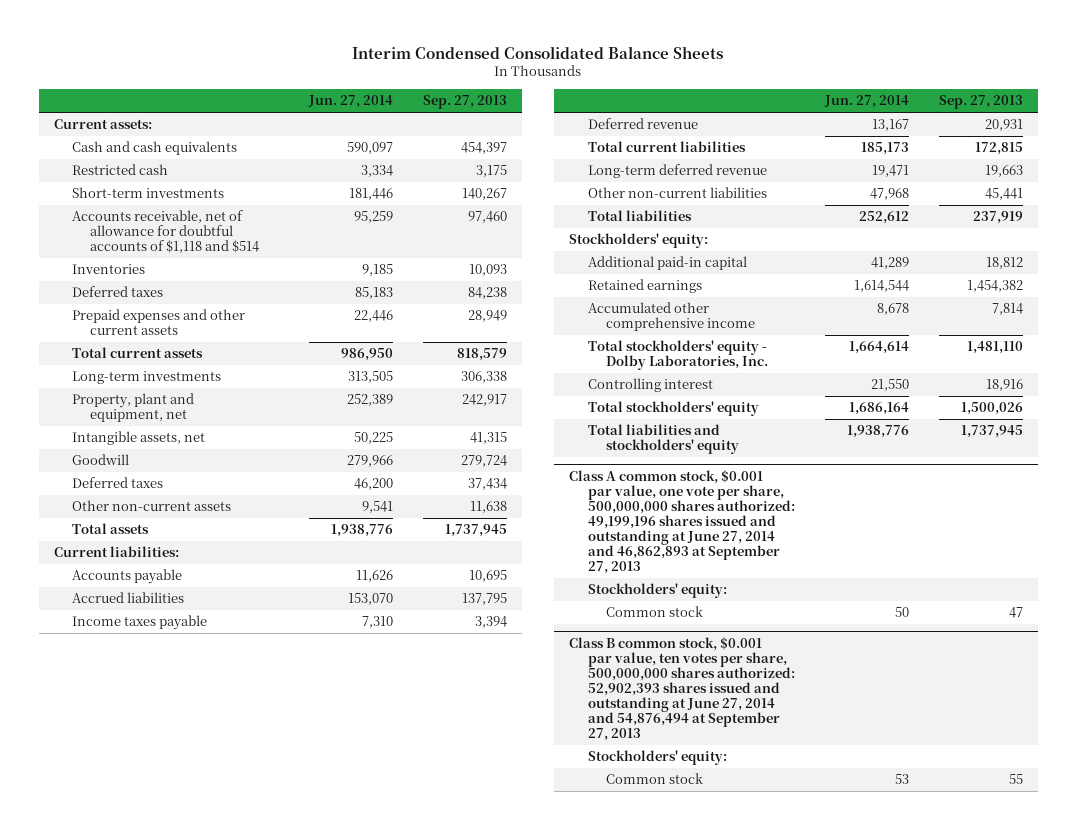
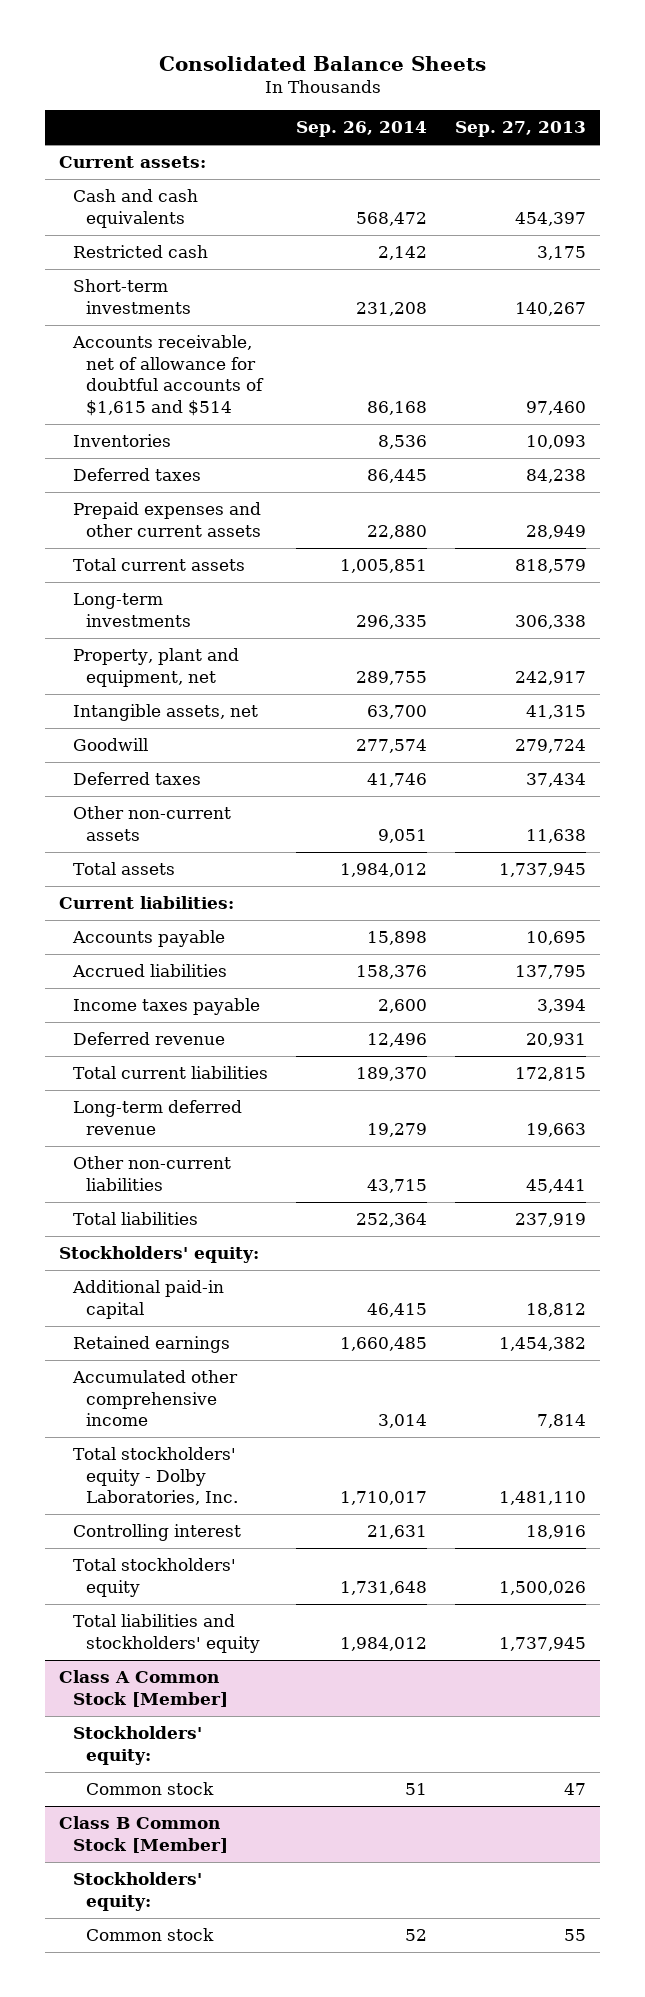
[352,45,724,59] Interim Condensed Consolidated Balance Sheets -> [158,55,486,71] Consolidated Balance Sheets
[308,95,394,109] Jun. 27, 2014 -> none
none -> [295,121,427,138] Sep. 26, 2014
[72,210,260,254] Accounts receivable, net of allowance for doubtful accounts of $1,118 and $514 -> [71,335,265,416] Accounts receivable, net of allowance for doubtful accounts of $1,615 and $514
[569,469,795,575] Class A common stock, $0.001 par value, one vote per share, 500,000,000 shares authorized: 49,199,196 shares issued and outstanding at June 27, 2014 and 46,862,893 at September 27, 2013 -> none
none -> [59,1670,228,1707] Class A Common Stock [Member]
[569,636,795,742] Class B common stock, $0.001 par value, ten votes per share, 500,000,000 shares authorized: 52,902,393 shares issued and outstanding at June 27, 2014 and 54,876,494 at September 27, 2013 -> none
none -> [59,1816,228,1853] Class B Common Stock [Member]

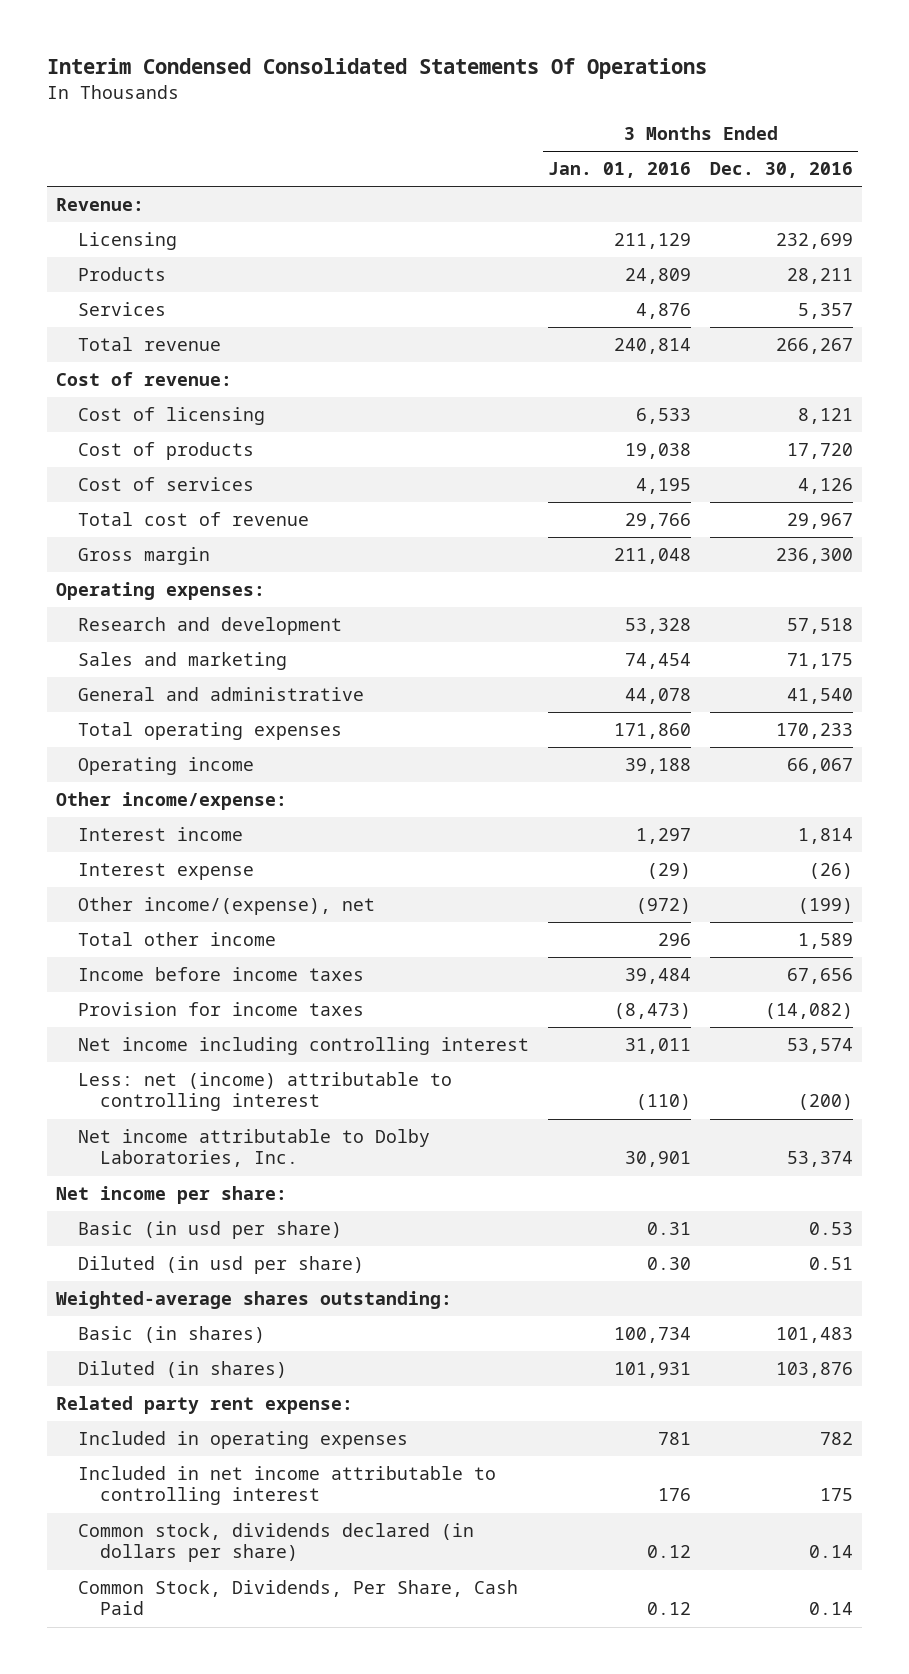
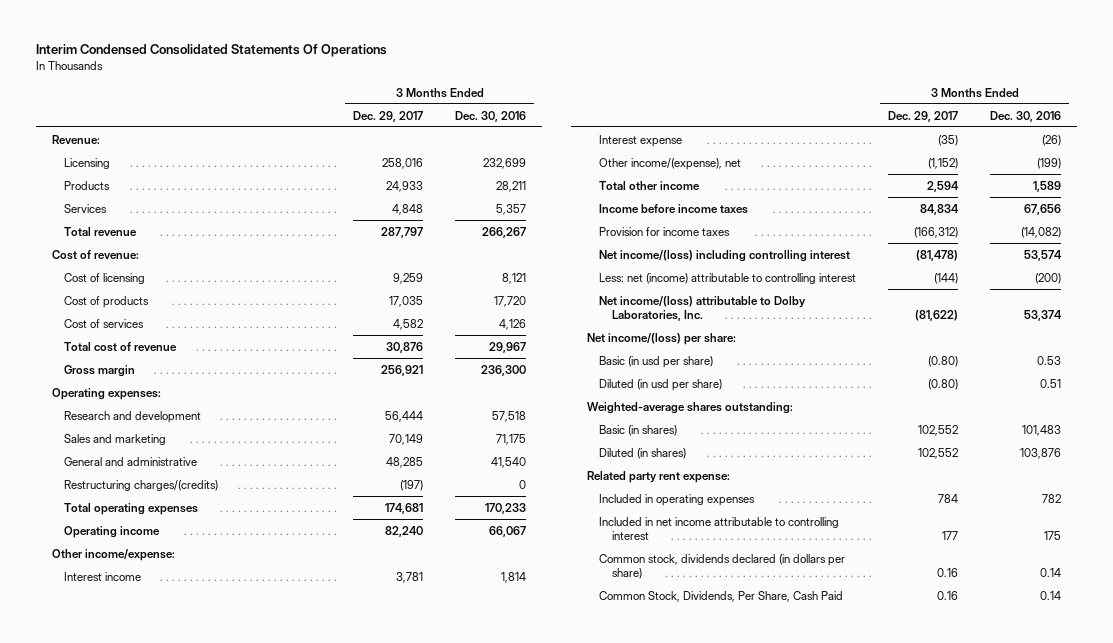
[548,162,692,179] Jan. 01, 2016 -> none
none -> [353,110,424,122] Dec. 29, 2017
none -> [64,479,219,491] Restructuring charges/(credits)
[78,1036,530,1055] Net income including controlling interest -> [599,249,851,262] Net income/(loss) including controlling interest
[78,1128,431,1168] Net income attributable to Dolby Laboratories, Inc. -> [599,295,807,322] Net income/(loss) attributable to Dolby Laboratories, Inc.
[56,1185,288,1204] Net income per share: -> [586,332,736,345] Net income/(loss) per share:

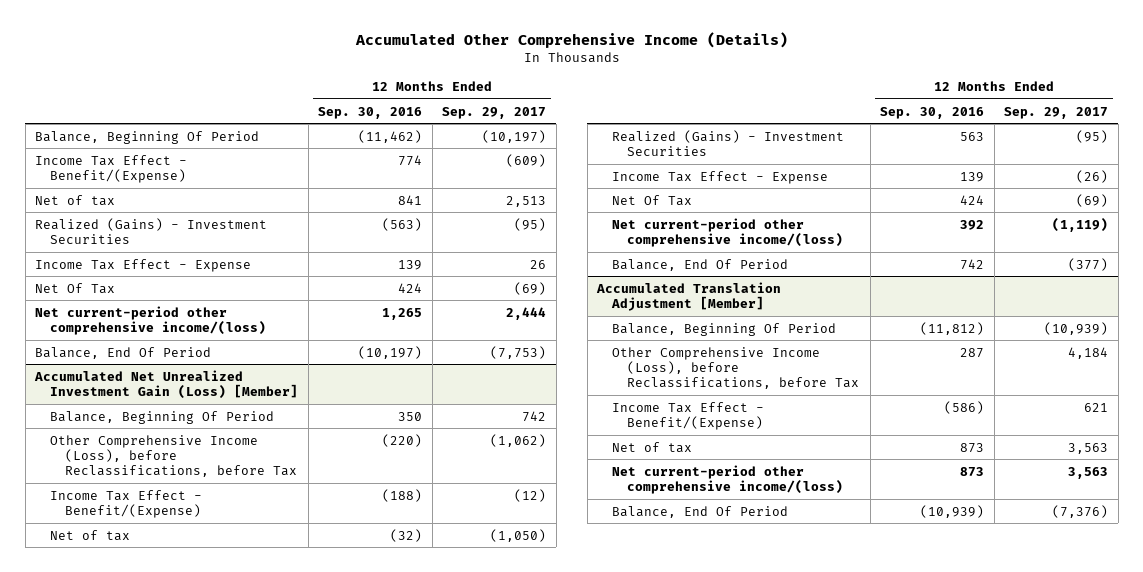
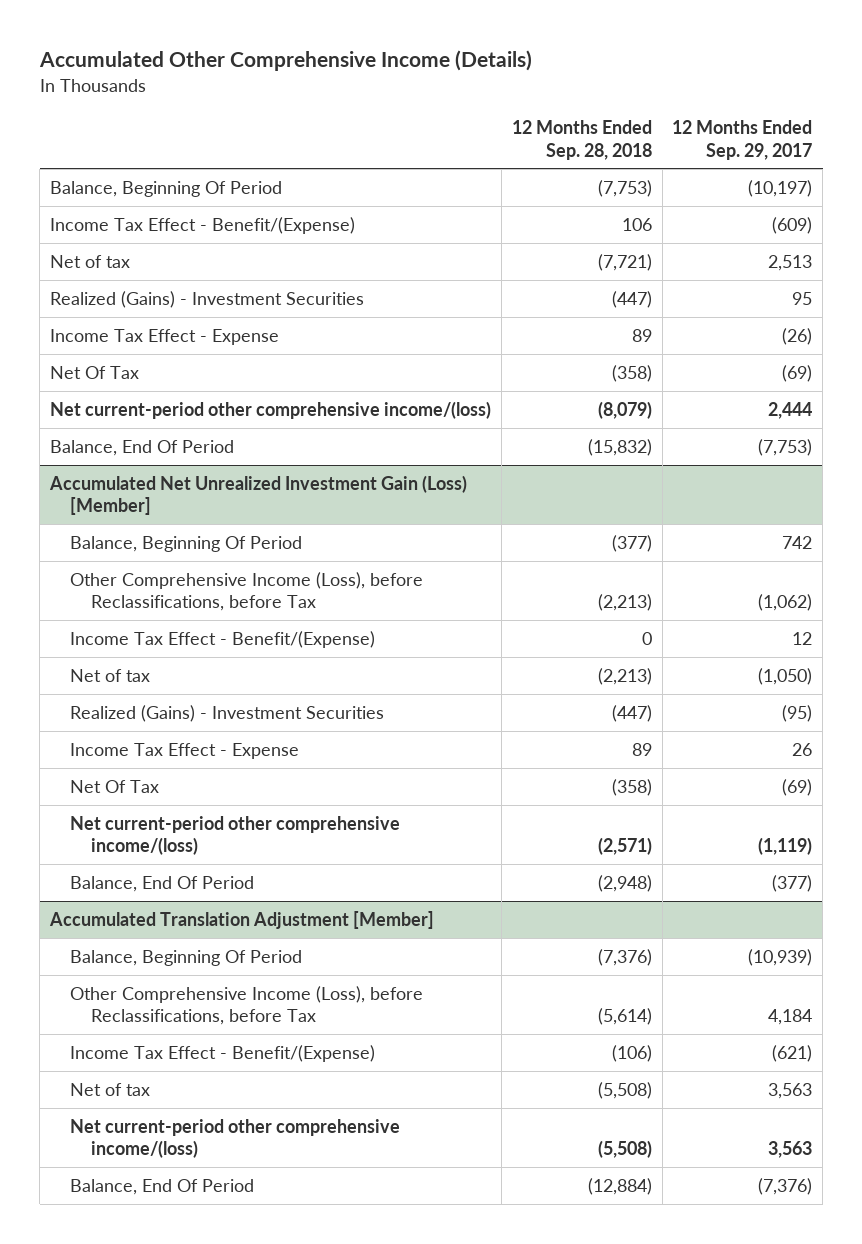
[318,106,423,119] Sep. 30, 2016 -> none
none -> [511,120,652,160] 12 Months Ended Sep. 28, 2018
[514,217,547,231] (95) -> [792,291,813,305] 95
[530,259,547,269] 26 -> [782,327,813,345] (26)
[514,488,547,502] (12) -> [792,631,813,645] 12
[1076,169,1109,183] (26) -> [792,742,813,756] 26
[1084,402,1109,412] 621 -> [772,1044,813,1062] (621)

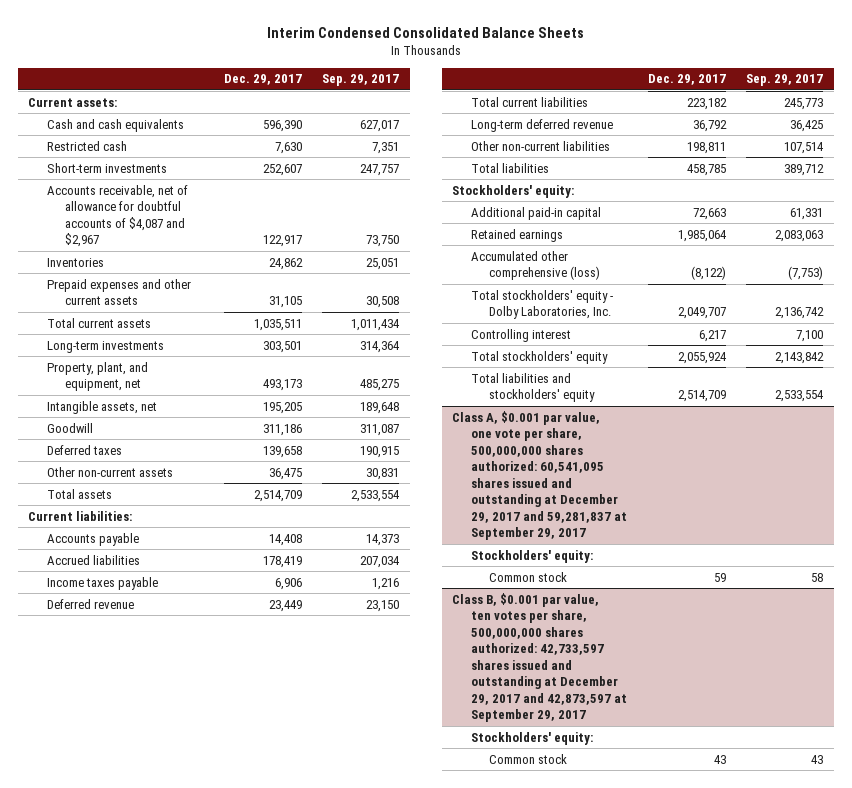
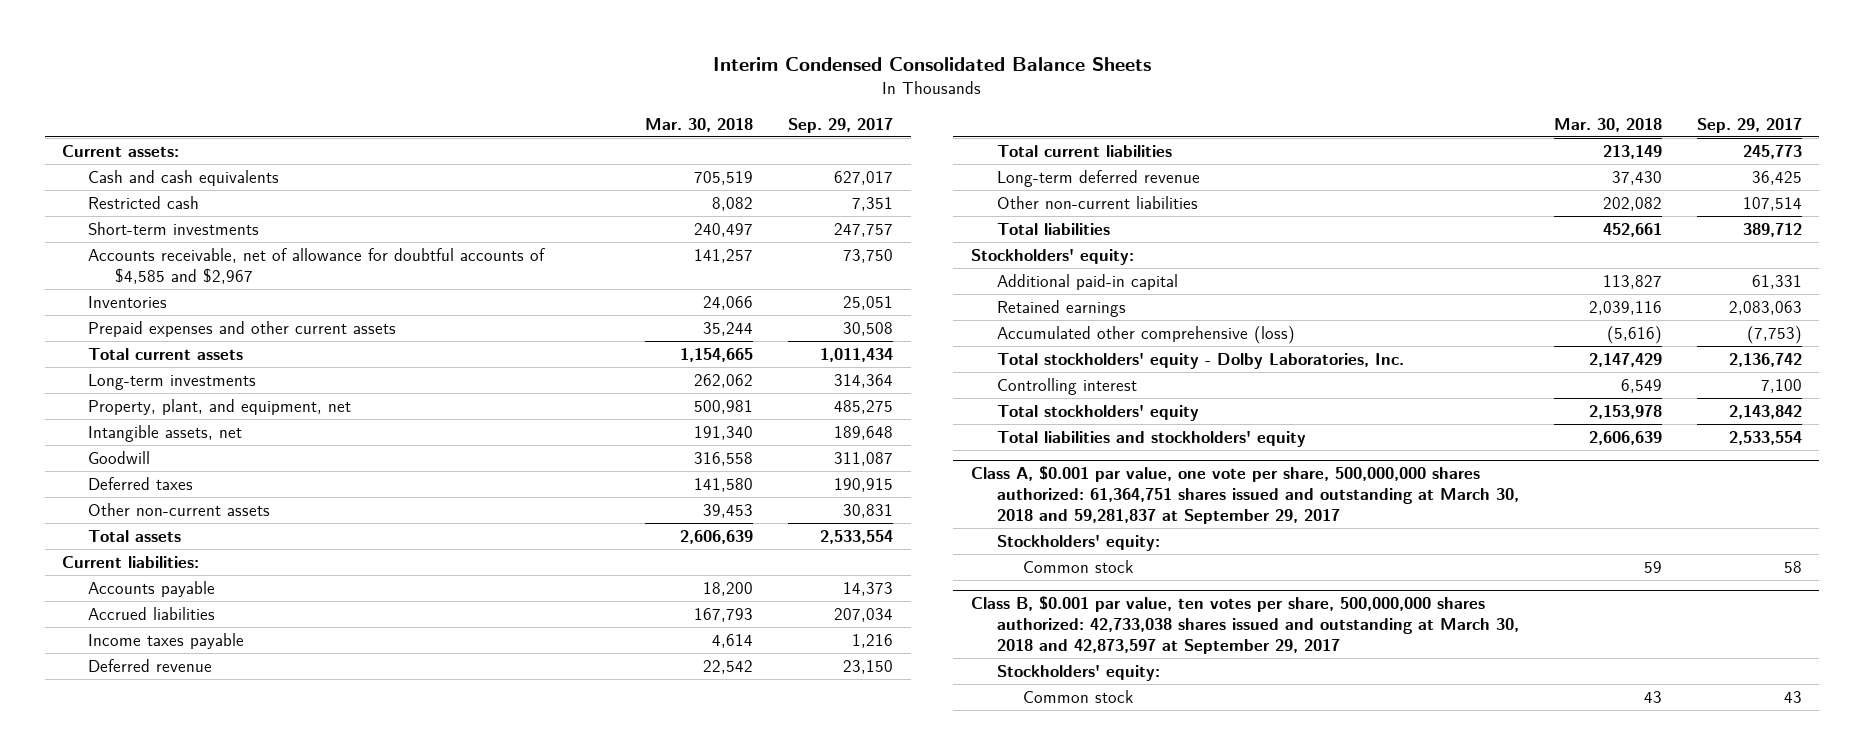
[223,74,302,86] Dec. 29, 2017 -> none
none -> [645,118,754,133] Mar. 30, 2018
[46,184,188,248] Accounts receivable, net of allowance for doubtful accounts of $4,087 and $2,967 -> [88,247,546,284] Accounts receivable, net of allowance for doubtful accounts of $4,585 and $2,967
[452,410,627,541] Class A, $0.001 par value, one vote per share, 500,000,000 shares authorized: 60,541,095 shares issued and outstanding at December 29, 2017 and 59,281,837 at September 29, 2017 -> [970,466,1519,525] Class A, $0.001 par value, one vote per share, 500,000,000 shares authorized: 61,364,751 shares issued and outstanding at March 30, 2018 and 59,281,837 at September 29, 2017
[452,592,627,723] Class B, $0.001 par value, ten votes per share, 500,000,000 shares authorized: 42,733,597 shares issued and outstanding at December 29, 2017 and 42,873,597 at September 29, 2017 -> [970,596,1519,655] Class B, $0.001 par value, ten votes per share, 500,000,000 shares authorized: 42,733,038 shares issued and outstanding at March 30, 2018 and 42,873,597 at September 29, 2017

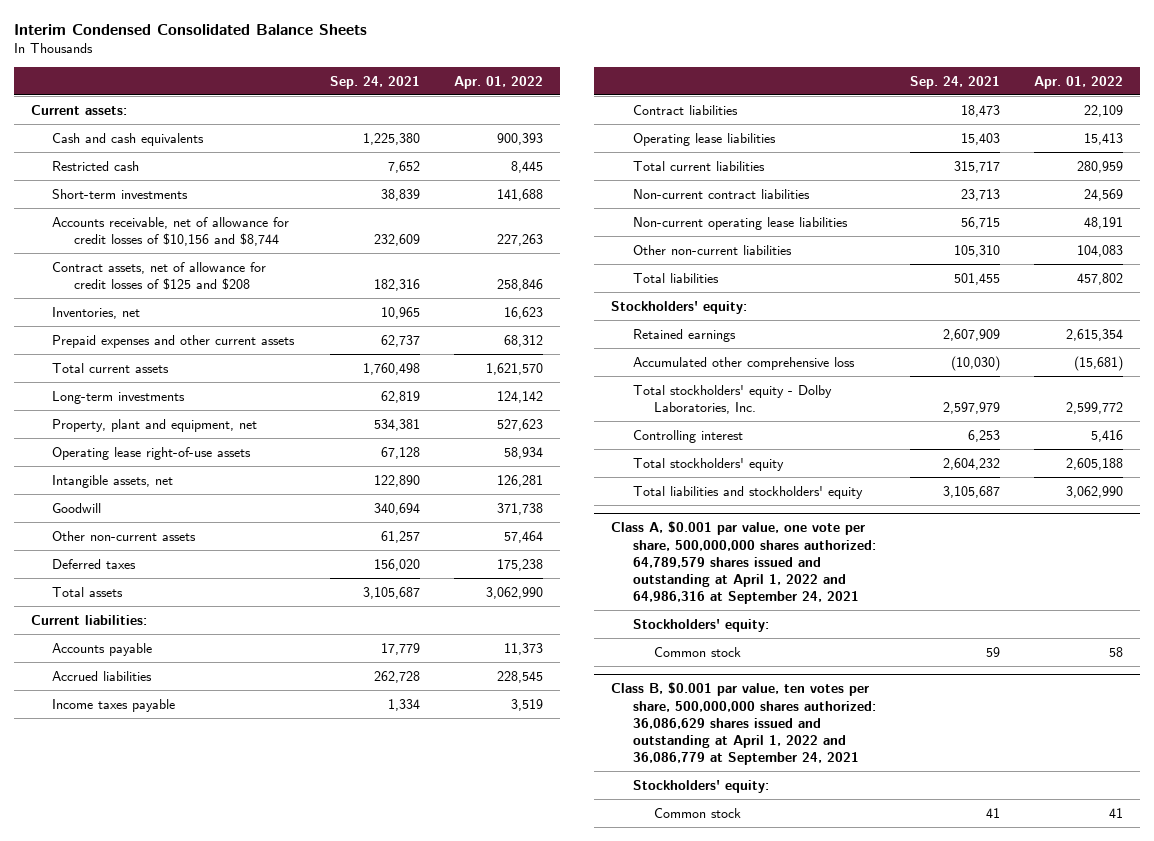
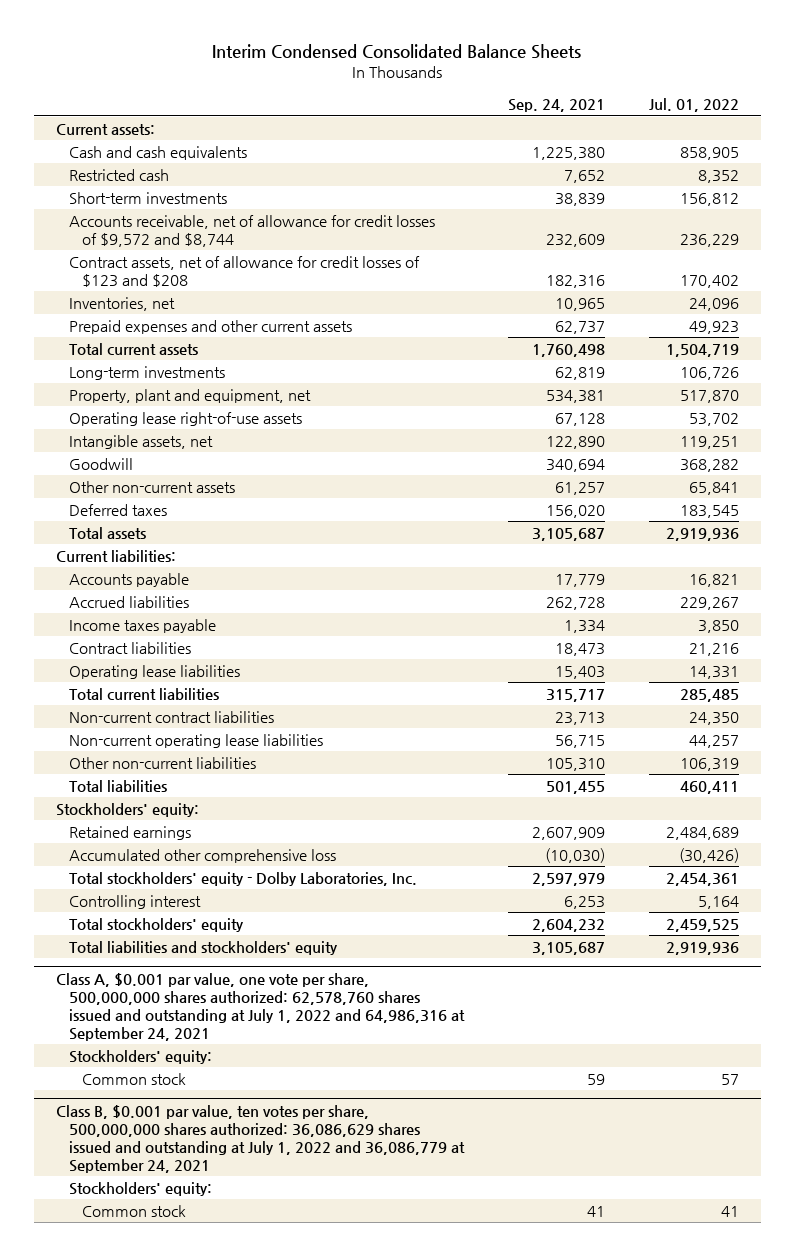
[453,75,543,89] Apr. 01, 2022 -> none
none -> [648,98,739,113] Jul. 01, 2022
[52,216,290,246] Accounts receivable, net of allowance for credit losses of $10,156 and $8,744 -> [68,214,435,247] Accounts receivable, net of allowance for credit losses of $9,572 and $8,744
[52,261,267,290] Contract assets, net of allowance for credit losses of $125 and $208 -> [68,255,420,287] Contract assets, net of allowance for credit losses of $123 and $208
[611,521,876,605] Class A, $0.001 par value, one vote per share, 500,000,000 shares authorized: 64,789,579 shares issued and outstanding at April 1, 2022 and 64,986,316 at September 24, 2021 -> [55,972,465,1041] Class A, $0.001 par value, one vote per share, 500,000,000 shares authorized: 62,578,760 shares issued and outstanding at July 1, 2022 and 64,986,316 at September 24, 2021
[611,682,876,766] Class B, $0.001 par value, ten votes per share, 500,000,000 shares authorized: 36,086,629 shares issued and outstanding at April 1, 2022 and 36,086,779 at September 24, 2021 -> [55,1104,465,1173] Class B, $0.001 par value, ten votes per share, 500,000,000 shares authorized: 36,086,629 shares issued and outstanding at July 1, 2022 and 36,086,779 at September 24, 2021

